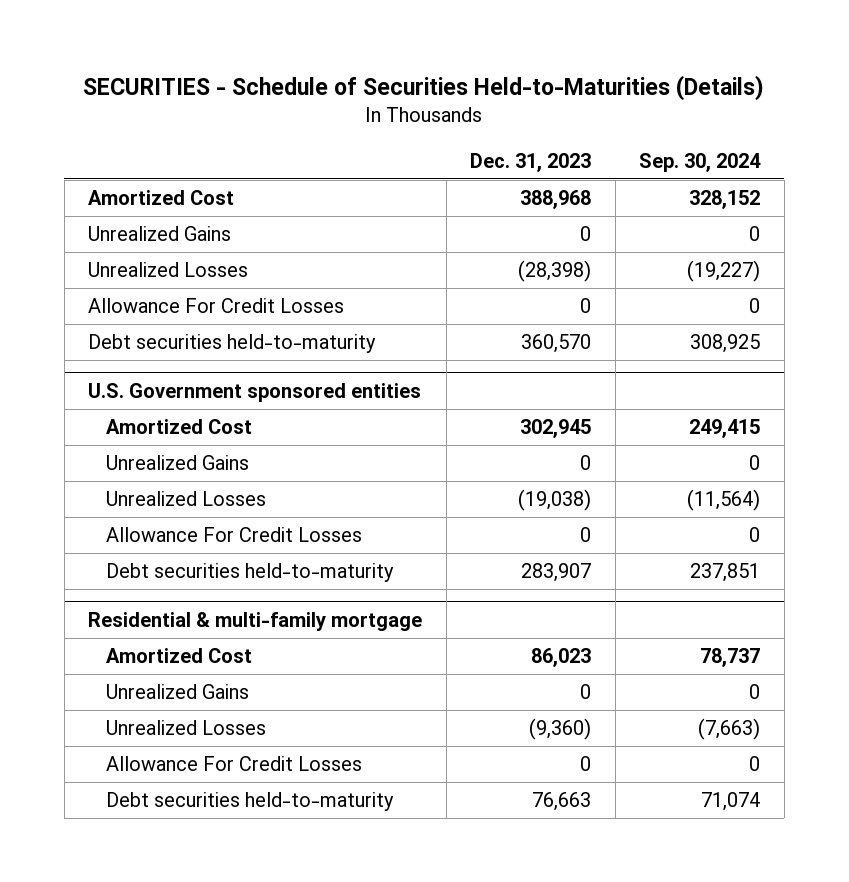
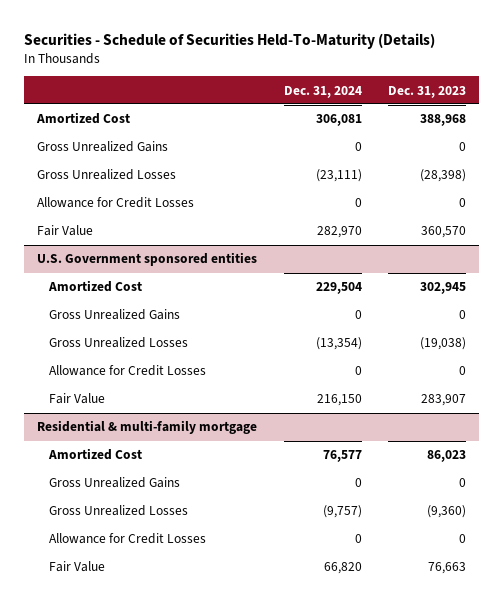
[83,75,765,102] SECURITIES - Schedule of Securities Held-to-Maturities (Details) -> [24,32,436,49] Securities - Schedule of Securities Held-To-Maturity (Details)
[639,152,762,172] Sep. 30, 2024 -> none
none -> [283,85,362,98] Dec. 31, 2024
[88,226,232,242] Unrealized Gains -> [37,141,169,153] Gross Unrealized Gains
[88,262,249,278] Unrealized Losses -> [37,169,177,181] Gross Unrealized Losses
[88,298,345,314] Allowance For Credit Losses -> [37,197,195,209] Allowance for Credit Losses
[88,334,377,354] Debt securities held-to-maturity -> [37,225,94,237] Fair Value
[106,455,250,471] Unrealized Gains -> [48,309,180,321] Gross Unrealized Gains
[106,491,267,507] Unrealized Losses -> [48,337,188,349] Gross Unrealized Losses
[106,527,363,543] Allowance For Credit Losses -> [48,365,206,377] Allowance for Credit Losses
[106,563,395,583] Debt securities held-to-maturity -> [48,393,105,405] Fair Value
[106,684,250,700] Unrealized Gains -> [48,477,180,489] Gross Unrealized Gains
[106,720,267,736] Unrealized Losses -> [48,505,188,517] Gross Unrealized Losses
[106,756,363,772] Allowance For Credit Losses -> [48,533,206,545] Allowance for Credit Losses
[106,792,395,812] Debt securities held-to-maturity -> [48,561,105,573] Fair Value

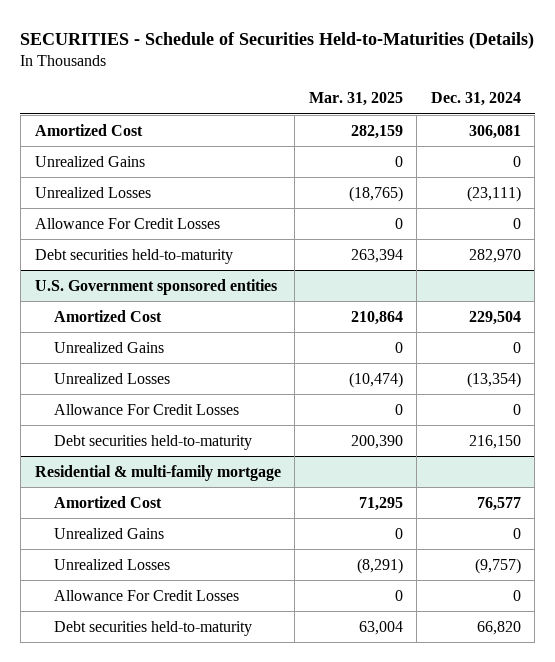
[24,32,436,49] Securities - Schedule of Securities Held-To-Maturity (Details) -> [20,32,535,50] SECURITIES - Schedule of Securities Held-to-Maturities (Details)
[388,85,467,98] Dec. 31, 2023 -> none
none -> [308,92,403,107] Mar. 31, 2025
[37,141,169,153] Gross Unrealized Gains -> [34,155,145,167] Unrealized Gains
[37,169,177,181] Gross Unrealized Losses -> [34,186,151,198] Unrealized Losses
[37,197,195,209] Allowance for Credit Losses -> [34,217,220,229] Allowance For Credit Losses
[37,225,94,237] Fair Value -> [34,248,233,264] Debt securities held-to-maturity
[48,309,180,321] Gross Unrealized Gains -> [54,341,165,353] Unrealized Gains
[48,337,188,349] Gross Unrealized Losses -> [54,372,171,384] Unrealized Losses
[48,365,206,377] Allowance for Credit Losses -> [54,403,240,415] Allowance For Credit Losses
[48,393,105,405] Fair Value -> [54,434,253,450] Debt securities held-to-maturity
[48,477,180,489] Gross Unrealized Gains -> [54,527,165,539] Unrealized Gains
[48,505,188,517] Gross Unrealized Losses -> [54,558,171,570] Unrealized Losses
[48,533,206,545] Allowance for Credit Losses -> [54,589,240,601] Allowance For Credit Losses
[48,561,105,573] Fair Value -> [54,620,253,636] Debt securities held-to-maturity

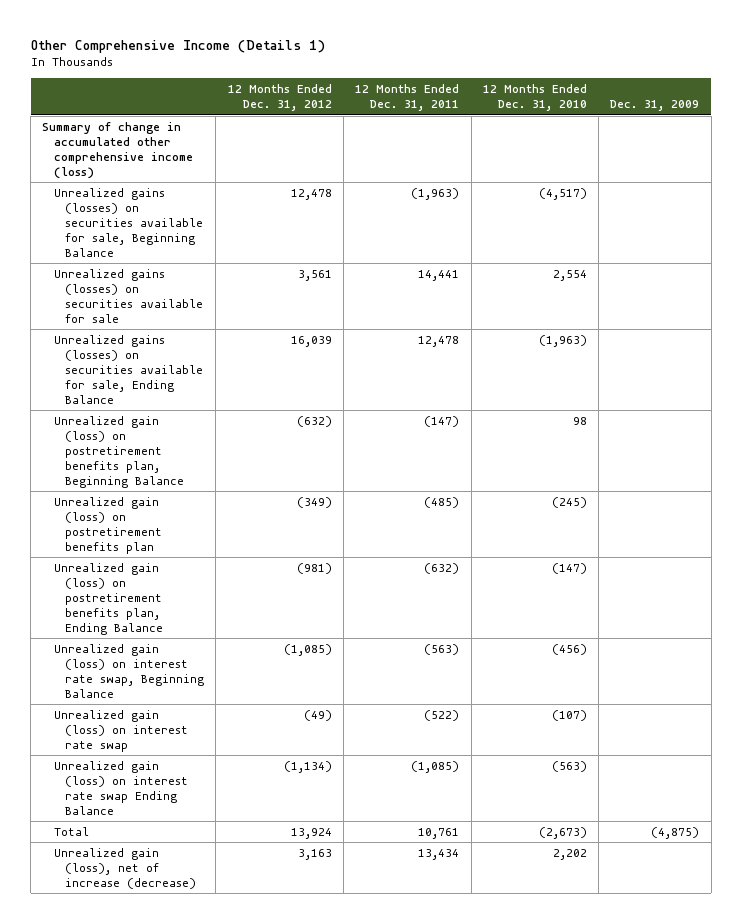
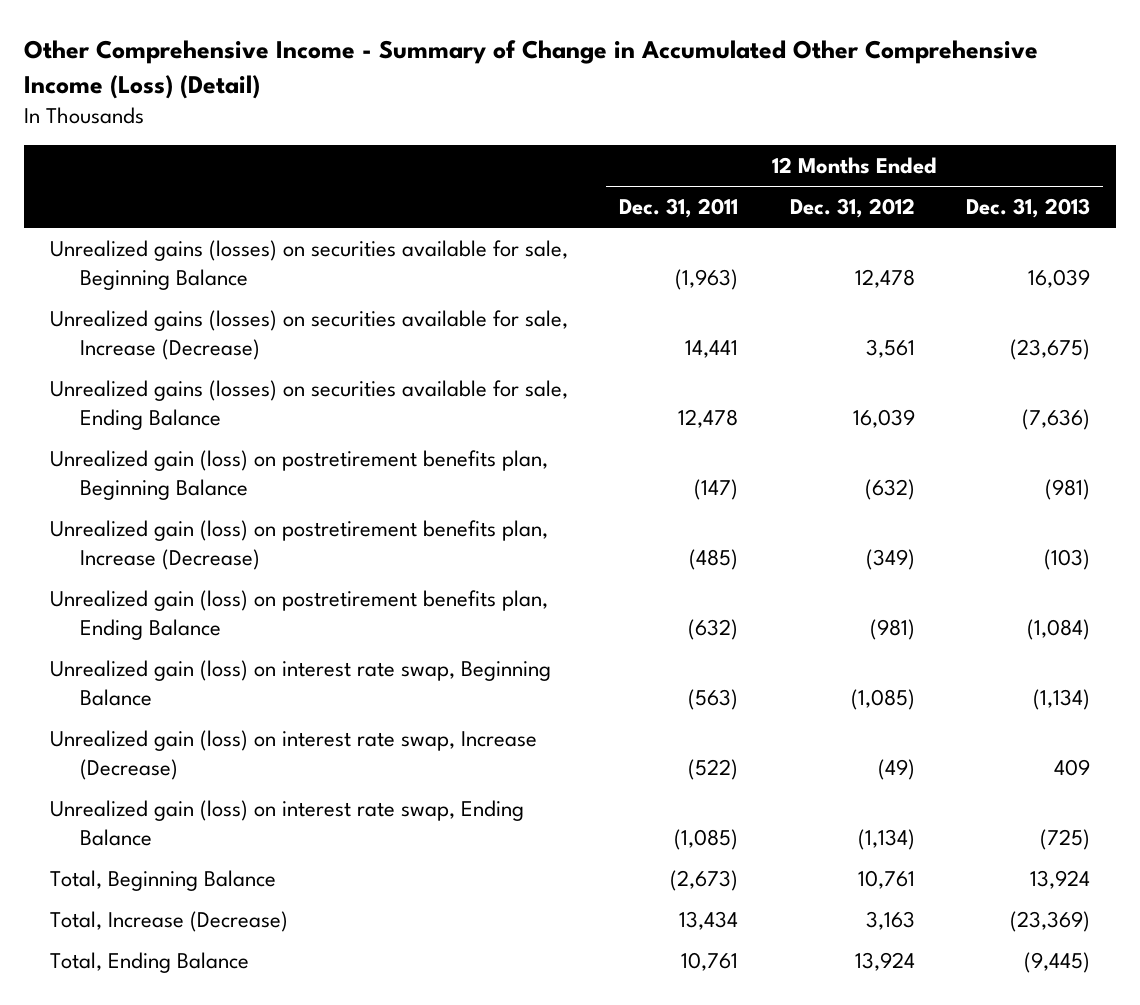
[30,39,325,53] Other Comprehensive Income (Details 1) -> [23,40,1038,99] Other Comprehensive Income - Summary of Change in Accumulated Other Comprehensive Income (Loss) (Detail)
[482,84,587,112] 12 Months Ended Dec. 31, 2010 -> none
[610,100,700,112] Dec. 31, 2009 -> none
none -> [966,198,1091,219] Dec. 31, 2013
[42,121,193,179] Summary of change in accumulated other comprehensive income (loss) -> none
[53,268,204,323] Unrealized gains (losses) on securities available for sale -> [49,309,568,360] Unrealized gains (losses) on securities available for sale, Increase (Decrease)
[53,496,163,554] Unrealized gain (loss) on postretirement benefits plan -> [49,519,548,570] Unrealized gain (loss) on postretirement benefits plan, Increase (Decrease)
[53,709,189,752] Unrealized gain (loss) on interest rate swap -> [49,729,537,780] Unrealized gain (loss) on interest rate swap, Increase (Decrease)
[53,760,189,815] Unrealized gain (loss) on interest rate swap Ending Balance -> [49,799,524,846] Unrealized gain (loss) on interest rate swap, Ending Balance
[53,826,89,836] Total -> [49,869,276,891] Total, Beginning Balance
[290,827,332,839] 13,924 -> [857,869,915,889] 10,761
[418,827,460,839] 10,761 -> [670,869,739,891] (2,673)
[53,847,197,889] Unrealized gain (loss), net of increase (decrease) -> [49,910,288,932] Total, Increase (Decrease)
none -> [49,951,249,973] Total, Ending Balance

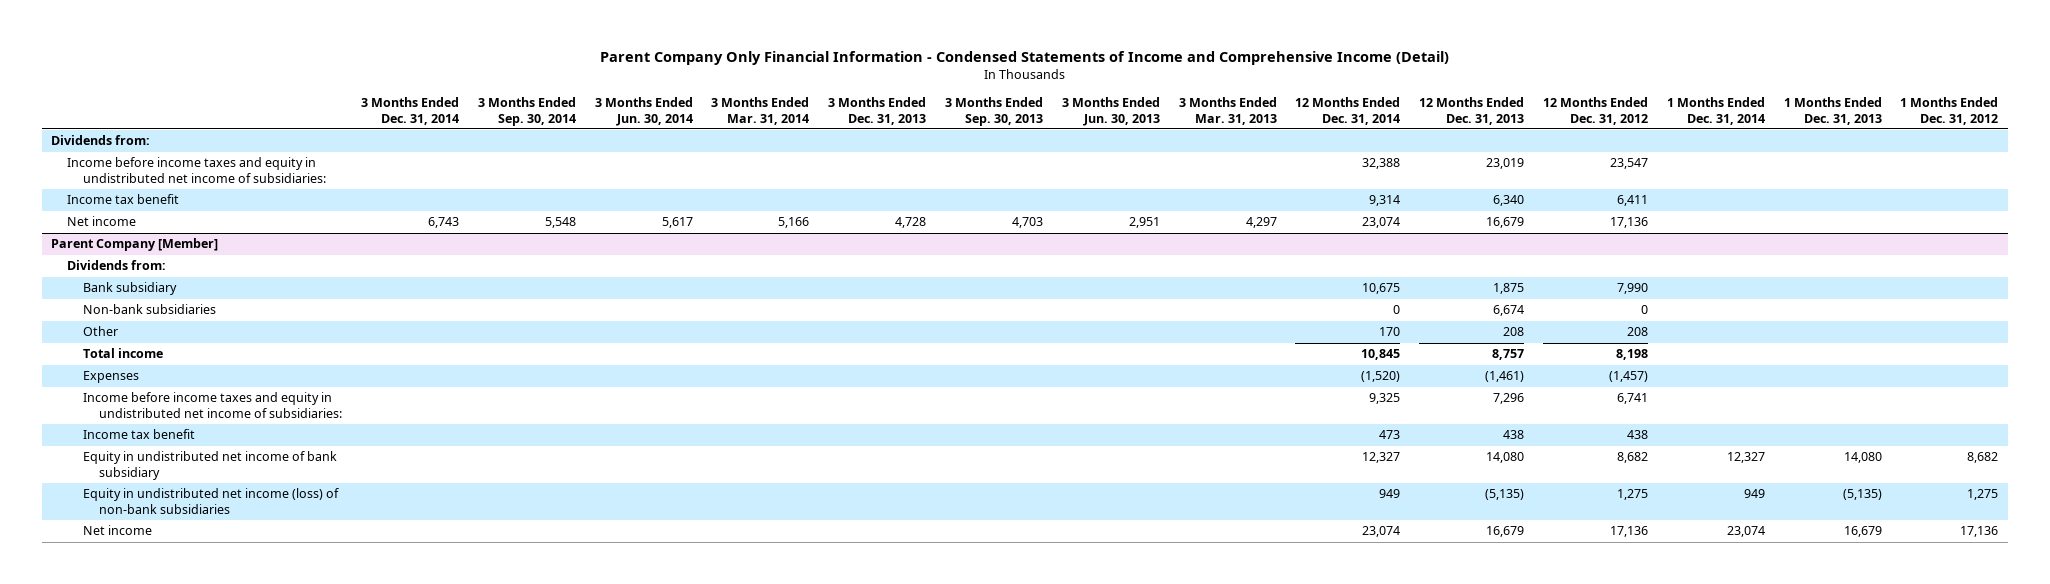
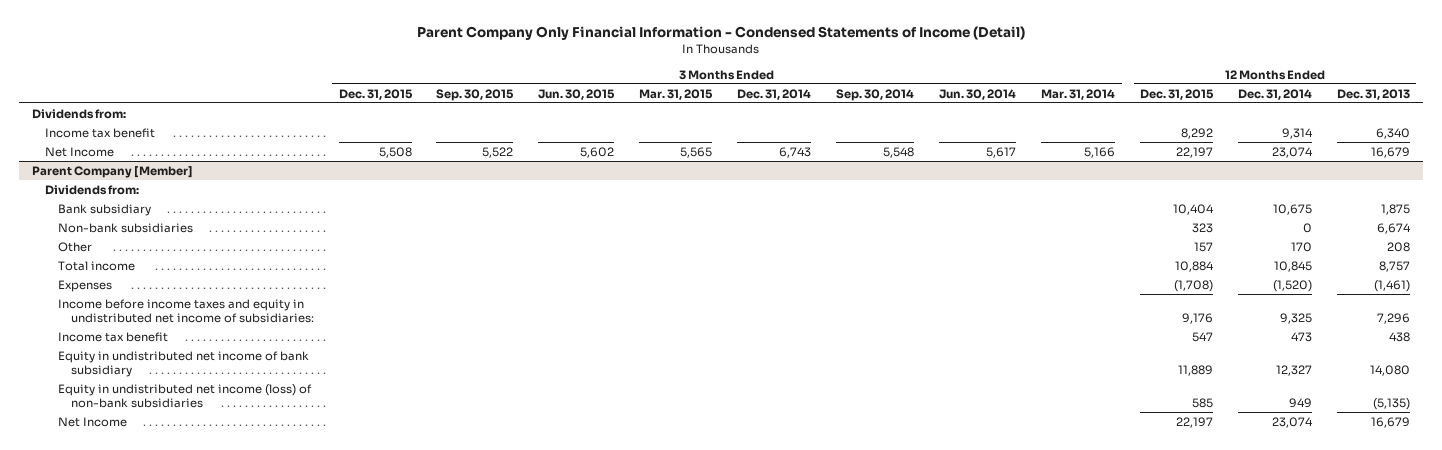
[599,50,1449,65] Parent Company Only Financial Information - Condensed Statements of Income and Comprehensive Income (Detail) -> [416,26,1025,41] Parent Company Only Financial Information - Condensed Statements of Income (Detail)
[828,97,927,125] 3 Months Ended Dec. 31, 2013 -> none
[945,97,1044,126] 3 Months Ended Sep. 30, 2013 -> none
[1061,97,1160,126] 3 Months Ended Jun. 30, 2013 -> none
[1178,97,1277,125] 3 Months Ended Mar. 31, 2013 -> none
[1543,97,1649,125] 12 Months Ended Dec. 31, 2012 -> none
[1666,97,1765,125] 1 Months Ended Dec. 31, 2014 -> none
[1783,97,1882,125] 1 Months Ended Dec. 31, 2013 -> none
[1900,97,1999,125] 1 Months Ended Dec. 31, 2012 -> none
none -> [338,88,413,100] Dec. 31, 2015
none -> [436,88,515,101] Sep. 30, 2015
none -> [538,88,616,100] Jun. 30, 2015
none -> [639,88,714,100] Mar. 31, 2015
none -> [1140,88,1215,100] Dec. 31, 2015
[67,157,327,183] Income before income taxes and equity in undistributed net income of subsidiaries: -> none
[67,216,137,227] Net income -> [44,146,114,157] Net Income
[83,525,153,536] Net income -> [57,416,127,427] Net Income

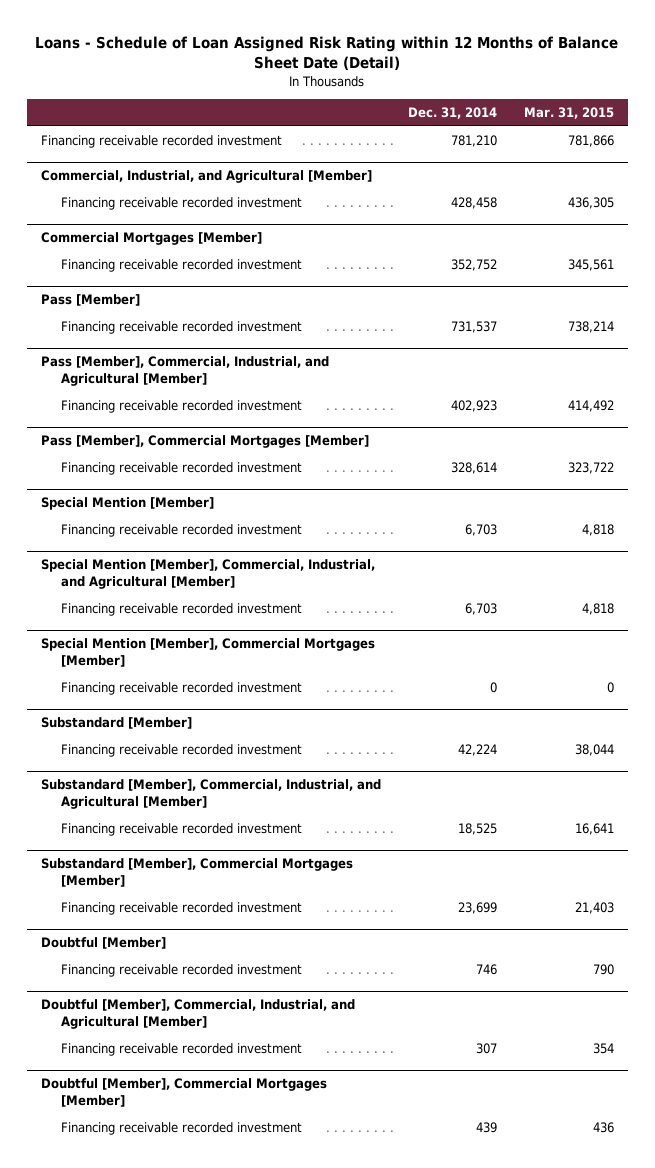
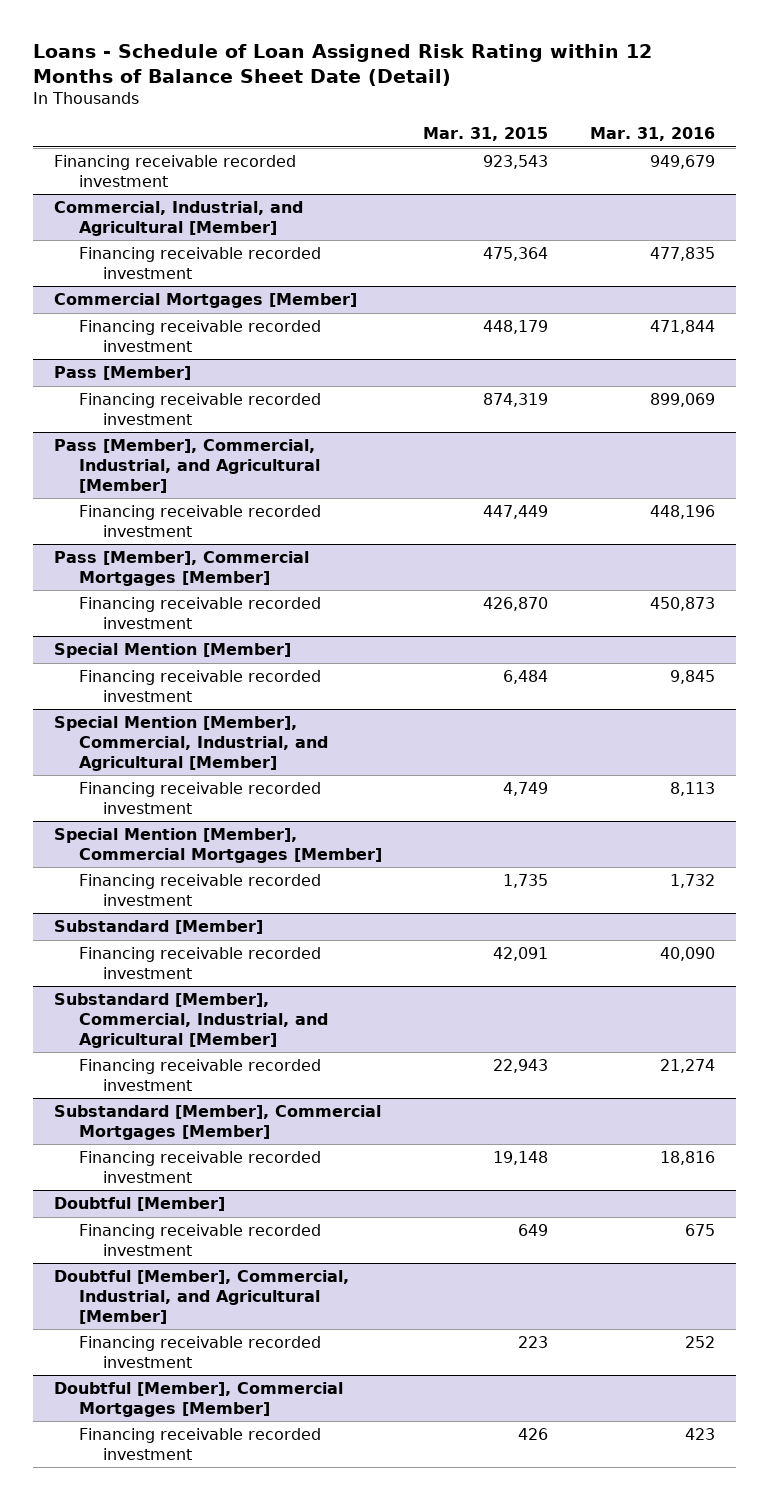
[407,107,497,120] Dec. 31, 2014 -> none
none -> [590,127,716,142] Mar. 31, 2016
[568,135,615,148] 781,866 -> [483,155,549,170] 923,543
[568,197,615,210] 436,305 -> [483,247,549,262] 475,364
[568,259,615,272] 345,561 -> [483,320,549,335] 448,179
[568,321,615,334] 738,214 -> [483,393,549,408] 874,319
[568,400,615,413] 414,492 -> [483,505,549,520] 447,449
[568,462,615,475] 323,722 -> [483,597,549,612] 426,870
[582,524,615,537] 4,818 -> [503,670,549,685] 6,484
[582,603,615,616] 4,818 -> [503,782,549,797] 4,749
[607,682,615,694] 0 -> [503,874,549,889] 1,735
[575,744,615,757] 38,044 -> [493,947,549,962] 42,091
[575,823,615,836] 16,641 -> [493,1059,549,1074] 22,943
[575,902,615,915] 21,403 -> [493,1151,549,1166] 19,148
[593,964,615,976] 790 -> [518,1224,549,1237] 649
[593,1043,615,1055] 354 -> [518,1336,549,1349] 223
[593,1122,615,1134] 436 -> [518,1428,549,1441] 426

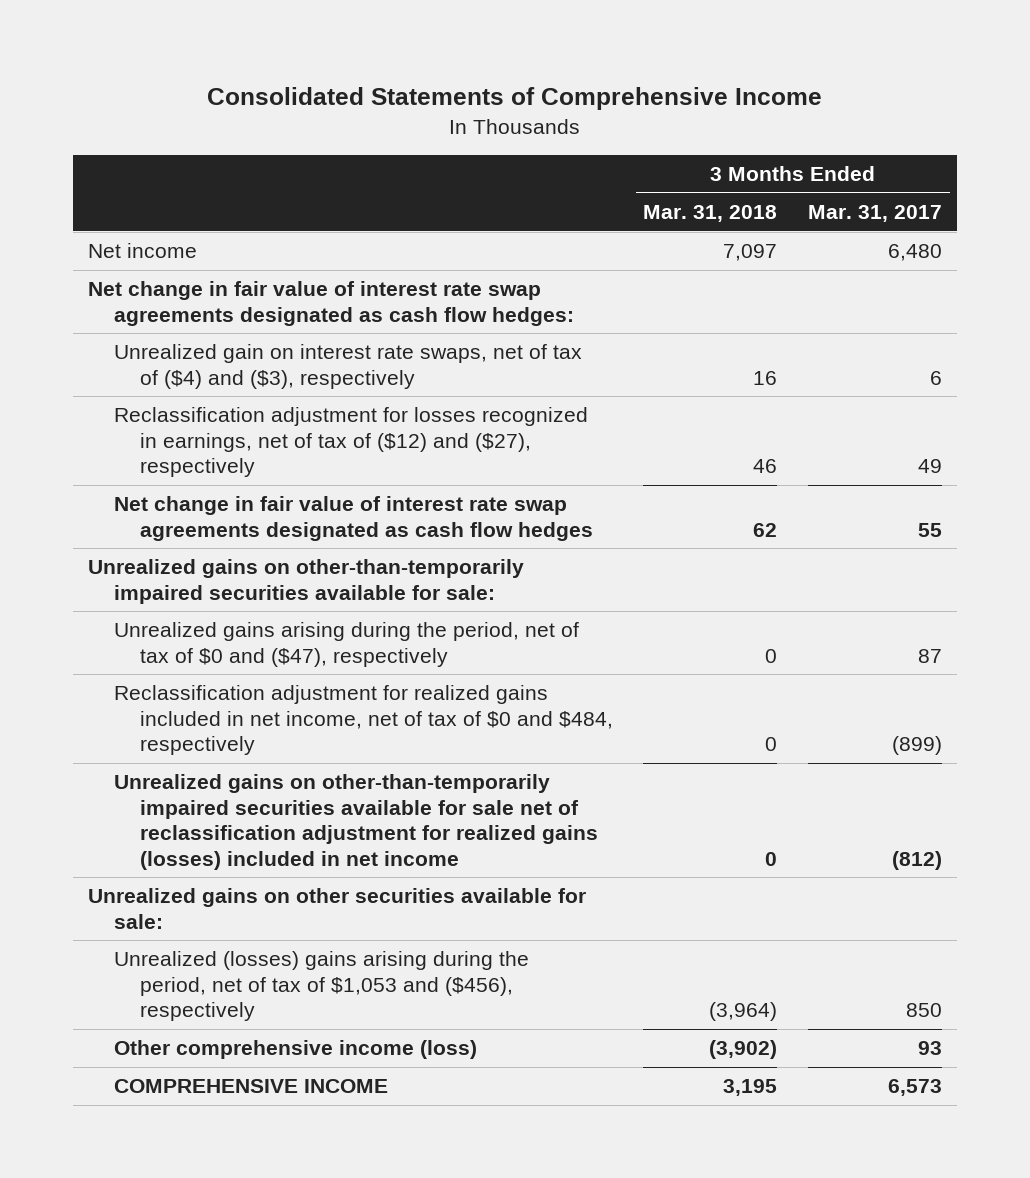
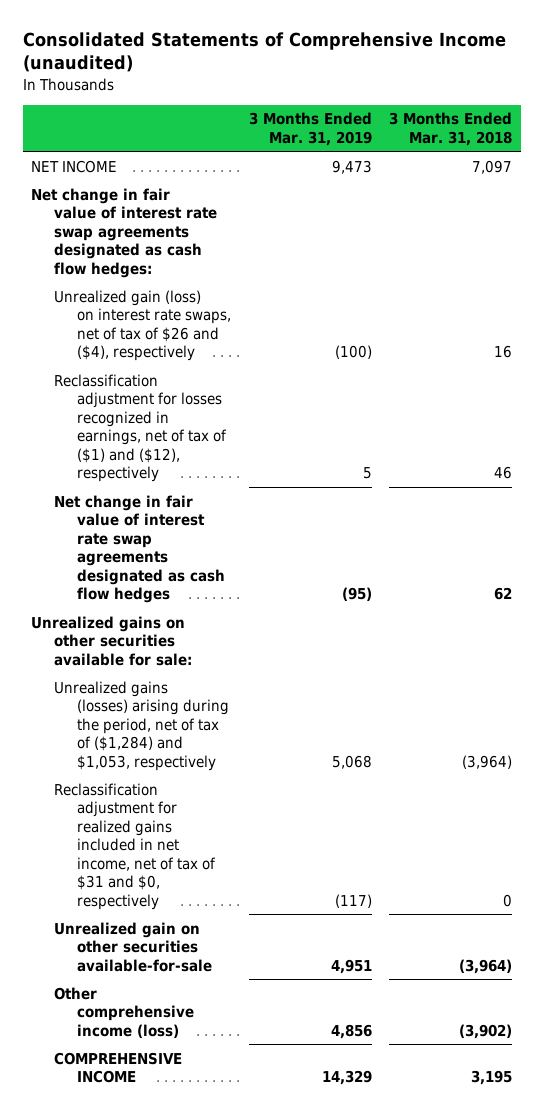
[206,87,822,111] Consolidated Statements of Comprehensive Income -> [22,32,506,73] Consolidated Statements of Comprehensive Income (unaudited)
[807,204,942,222] Mar. 31, 2017 -> none
none -> [248,112,372,146] 3 Months Ended Mar. 31, 2019
[87,243,197,259] Net income -> [31,159,118,173] NET INCOME
[113,344,582,389] Unrealized gain on interest rate swaps, net of tax of ($4) and ($3), respectively -> [54,289,232,362] Unrealized gain (loss) on interest rate swaps, net of tax of $26 and ($4), respectively
[113,407,588,478] Reclassification adjustment for losses recognized in earnings, net of tax of ($12) and ($27), respectively -> [54,373,228,483] Reclassification adjustment for losses recognized in earnings, net of tax of ($1) and ($12), respectively
[87,559,524,604] Unrealized gains on other-than-temporarily impaired securities available for sale: -> none
[113,622,579,667] Unrealized gains arising during the period, net of tax of $0 and ($47), respectively -> none
[113,685,613,756] Reclassification adjustment for realized gains included in net income, net of tax of $0 and $484, respectively -> none
[113,774,598,870] Unrealized gains on other-than-temporarily impaired securities available for sale net of reclassification adjustment for realized gains (losses) included in net income -> none
[113,951,529,1022] Unrealized (losses) gains arising during the period, net of tax of $1,053 and ($456), respectively -> [54,680,230,771] Unrealized gains (losses) arising during the period, net of tax of ($1,284) and $1,053, respectively
none -> [54,782,217,910] Reclassification adjustment for realized gains included in net income, net of tax of $31 and $0, respectively
none -> [54,921,213,972] Unrealized gain on other securities available-for-sale

